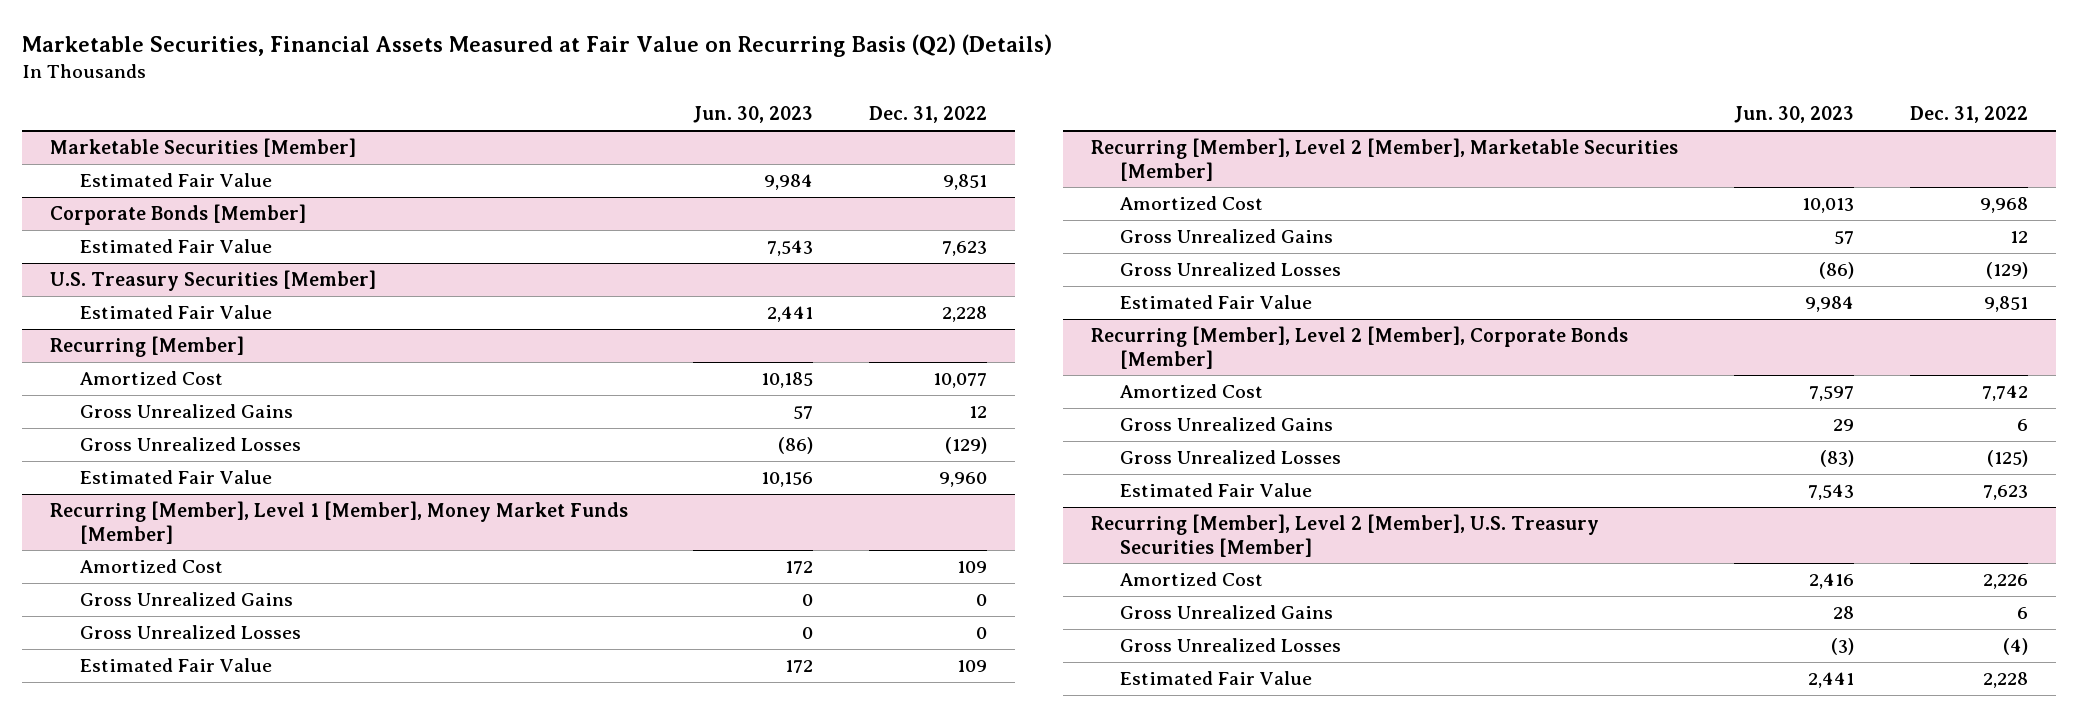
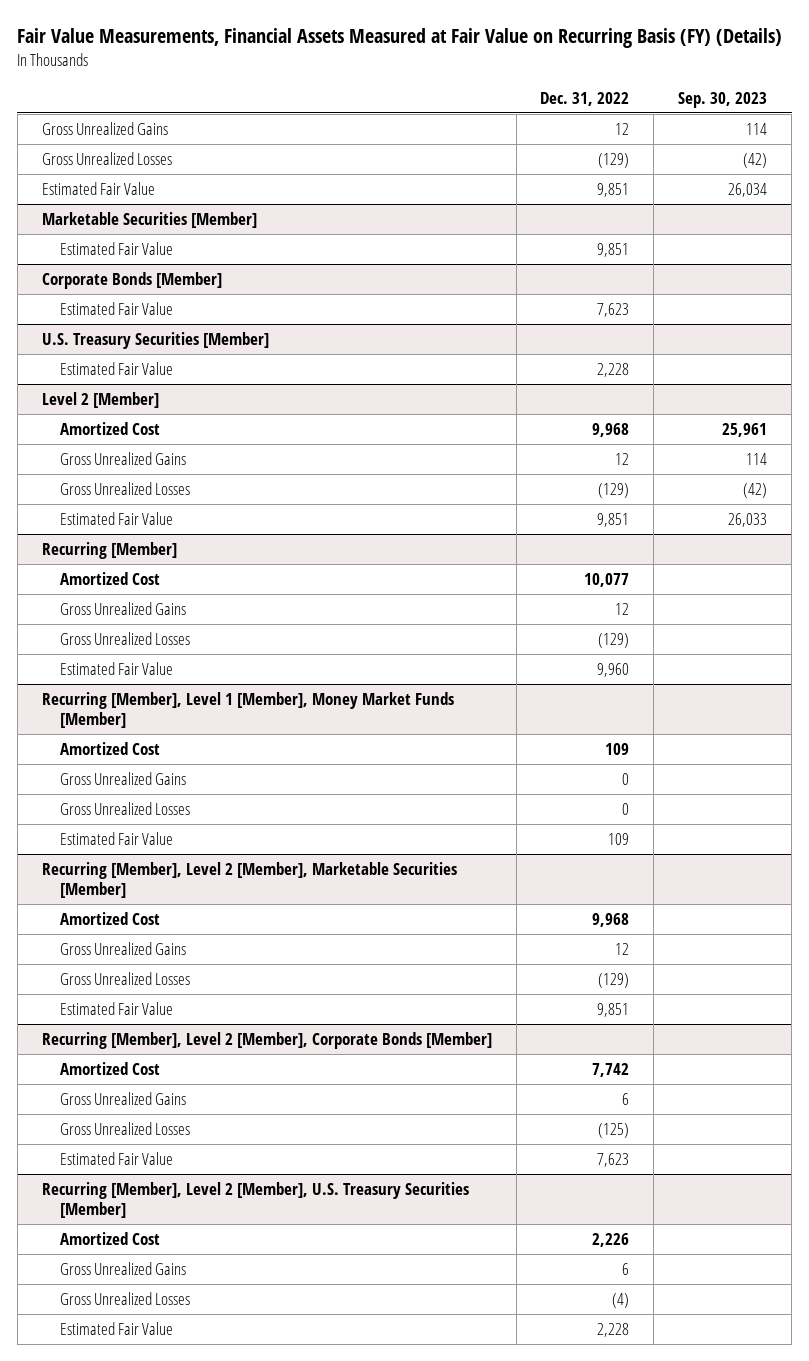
[22,34,1053,58] Marketable Securities, Financial Assets Measured at Fair Value on Recurring Basis (Q2) (Details) -> [17,28,783,49] Fair Value Measurements, Financial Assets Measured at Fair Value on Recurring Basis (FY) (Details)
[692,106,813,124] Jun. 30, 2023 -> none
none -> [678,92,768,109] Sep. 30, 2023
none -> [41,121,168,135] Gross Unrealized Gains
none -> [41,151,172,165] Gross Unrealized Losses
none -> [41,181,155,195] Estimated Fair Value
none -> [41,391,159,408] Level 2 [Member]
none -> [59,421,160,435] Amortized Cost
none -> [59,451,186,465] Gross Unrealized Gains
none -> [59,481,190,495] Gross Unrealized Losses
none -> [59,511,173,525] Estimated Fair Value

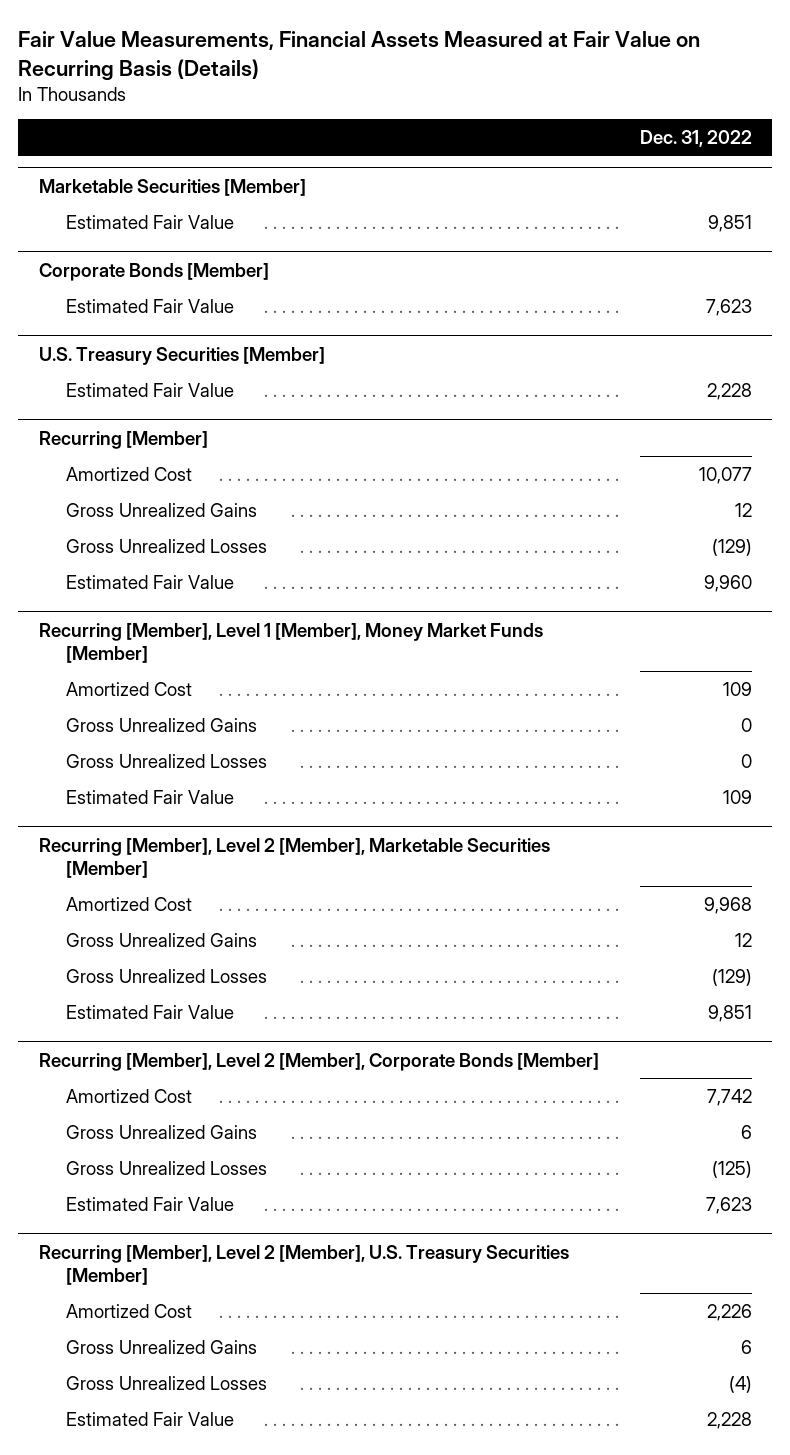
[17,28,783,49] Fair Value Measurements, Financial Assets Measured at Fair Value on Recurring Basis (FY) (Details) -> [18,30,701,81] Fair Value Measurements, Financial Assets Measured at Fair Value on Recurring Basis (Details)
[678,92,768,109] Sep. 30, 2023 -> none
[41,121,168,135] Gross Unrealized Gains -> none
[41,151,172,165] Gross Unrealized Losses -> none
[41,181,155,195] Estimated Fair Value -> none
[41,391,159,408] Level 2 [Member] -> none
[59,421,160,435] Amortized Cost -> none
[59,451,186,465] Gross Unrealized Gains -> none
[59,481,190,495] Gross Unrealized Losses -> none
[59,511,173,525] Estimated Fair Value -> none

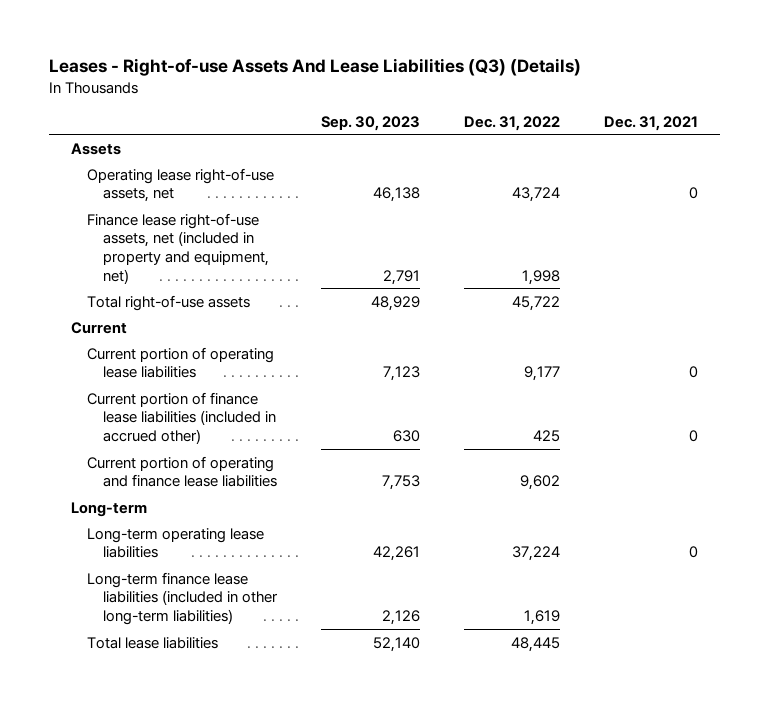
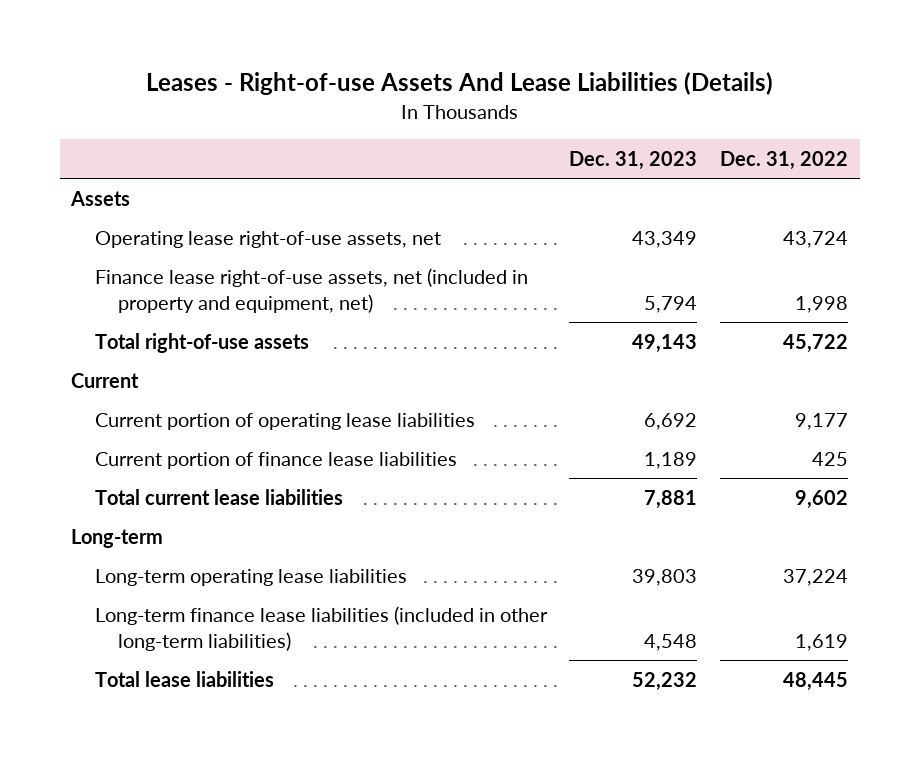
[48,58,581,77] Leases - Right-of-use Assets And Lease Liabilities (Q3) (Details) -> [145,72,773,96] Leases - Right-of-use Assets And Lease Liabilities (Details)
[321,115,421,131] Sep. 30, 2023 -> none
[604,115,699,131] Dec. 31, 2021 -> none
none -> [569,150,698,170] Dec. 31, 2023
[86,391,277,444] Current portion of finance lease liabilities (included in accrued other) -> [94,451,457,469] Current portion of finance lease liabilities
[86,455,278,488] Current portion of operating and finance lease liabilities -> [94,488,343,505] Total current lease liabilities

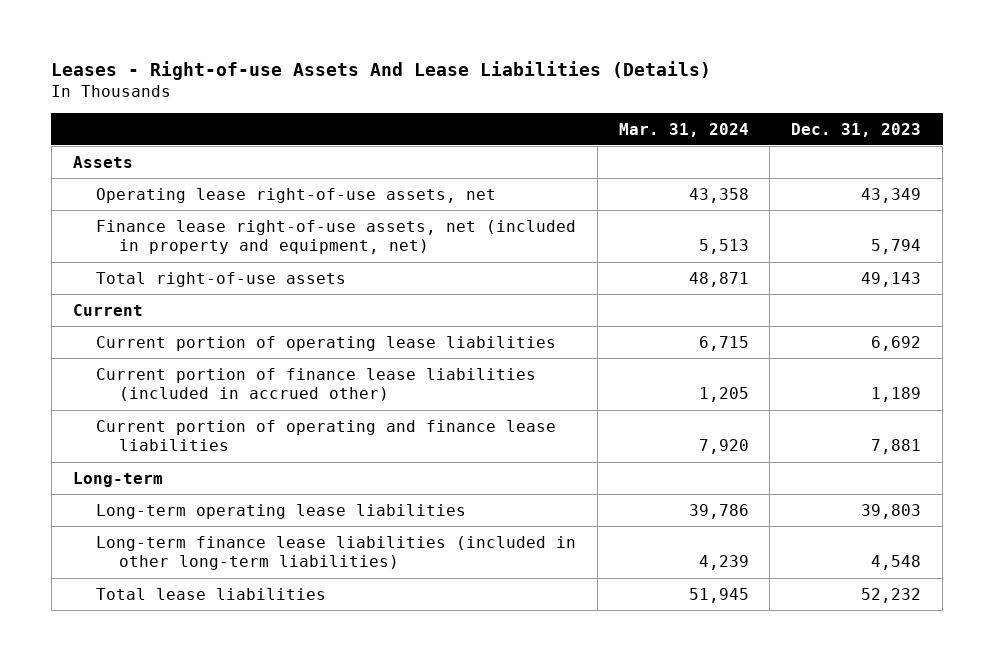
[720,150,849,170] Dec. 31, 2022 -> none
none -> [618,122,749,137] Mar. 31, 2024
[94,451,457,469] Current portion of finance lease liabilities -> [95,367,536,402] Current portion of finance lease liabilities (included in accrued other)
[94,488,343,505] Total current lease liabilities -> [95,419,556,452] Current portion of operating and finance lease liabilities

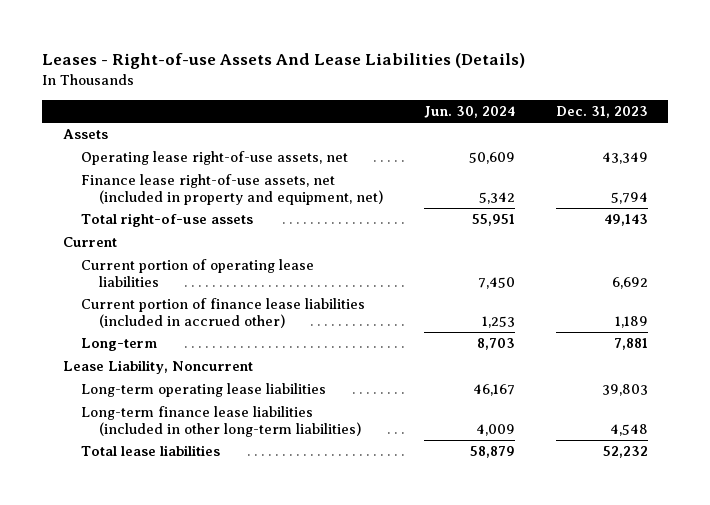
[618,122,749,137] Mar. 31, 2024 -> none
none -> [423,105,515,118] Jun. 30, 2024
[95,419,556,452] Current portion of operating and finance lease liabilities -> [81,338,158,352] Long-term
[72,471,163,487] Long-term -> [62,360,253,375] Lease Liability, Noncurrent

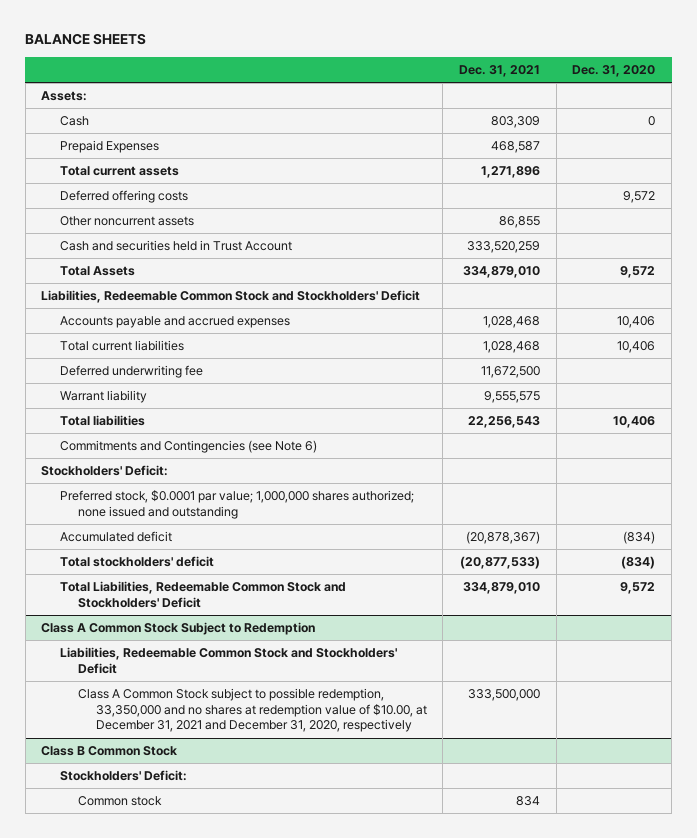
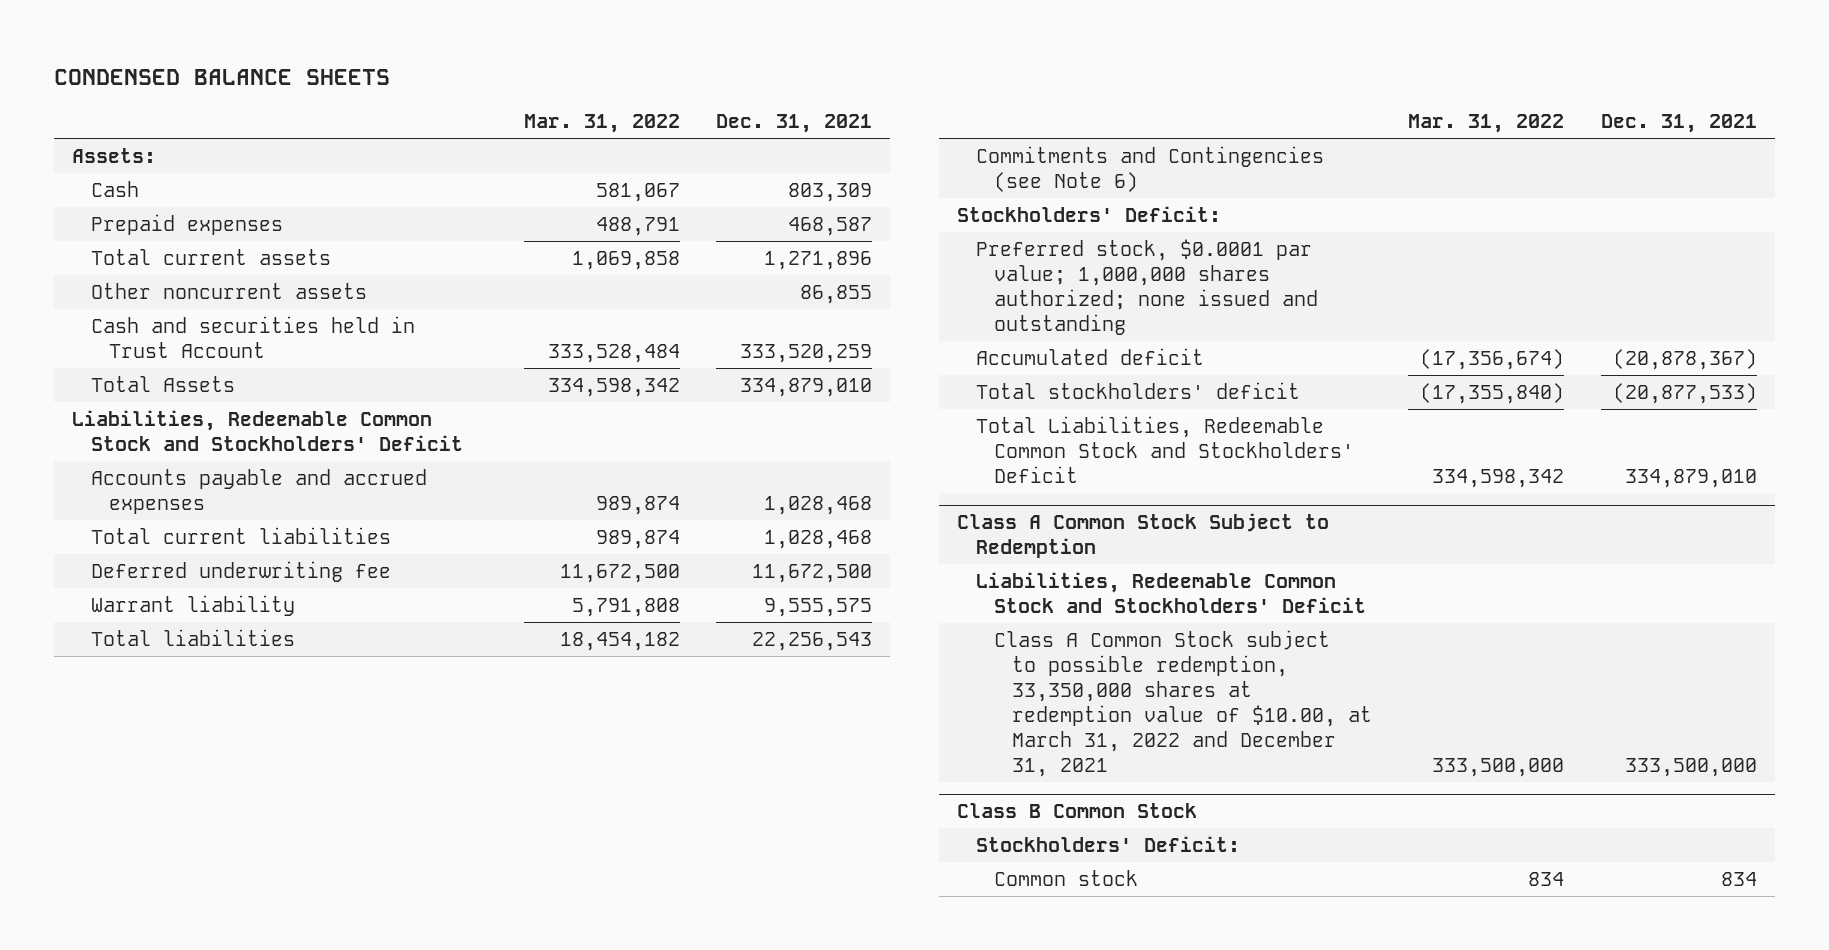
[25,33,147,46] BALANCE SHEETS -> [54,68,391,85] CONDENSED BALANCE SHEETS
[572,64,656,77] Dec. 31, 2020 -> none
none -> [523,114,680,134] Mar. 31, 2022
[59,140,159,154] Prepaid Expenses -> [90,213,283,235] Prepaid expenses
[59,190,188,204] Deferred offering costs -> none
[77,688,427,733] Class A Common Stock subject to possible redemption, 33,350,000 and no shares at redemption value of $10.00, at December 31, 2021 and December 31, 2020, respectively -> [993,629,1373,778] Class A Common Stock subject to possible redemption, 33,350,000 shares at redemption value of $10.00, at March 31, 2022 and December 31, 2021

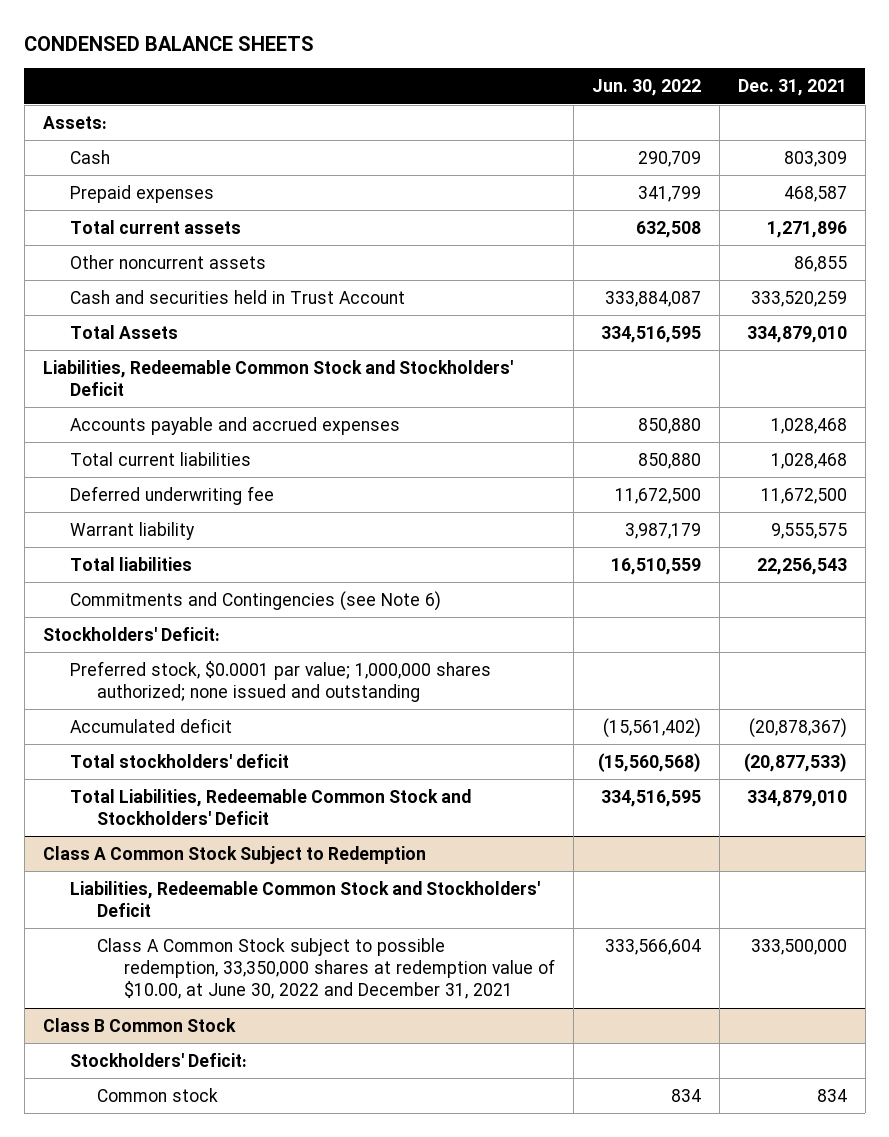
[523,114,680,134] Mar. 31, 2022 -> none
none -> [591,79,701,97] Jun. 30, 2022
[993,629,1373,778] Class A Common Stock subject to possible redemption, 33,350,000 shares at redemption value of $10.00, at March 31, 2022 and December 31, 2021 -> [96,937,556,1000] Class A Common Stock subject to possible redemption, 33,350,000 shares at redemption value of $10.00, at June 30, 2022 and December 31, 2021

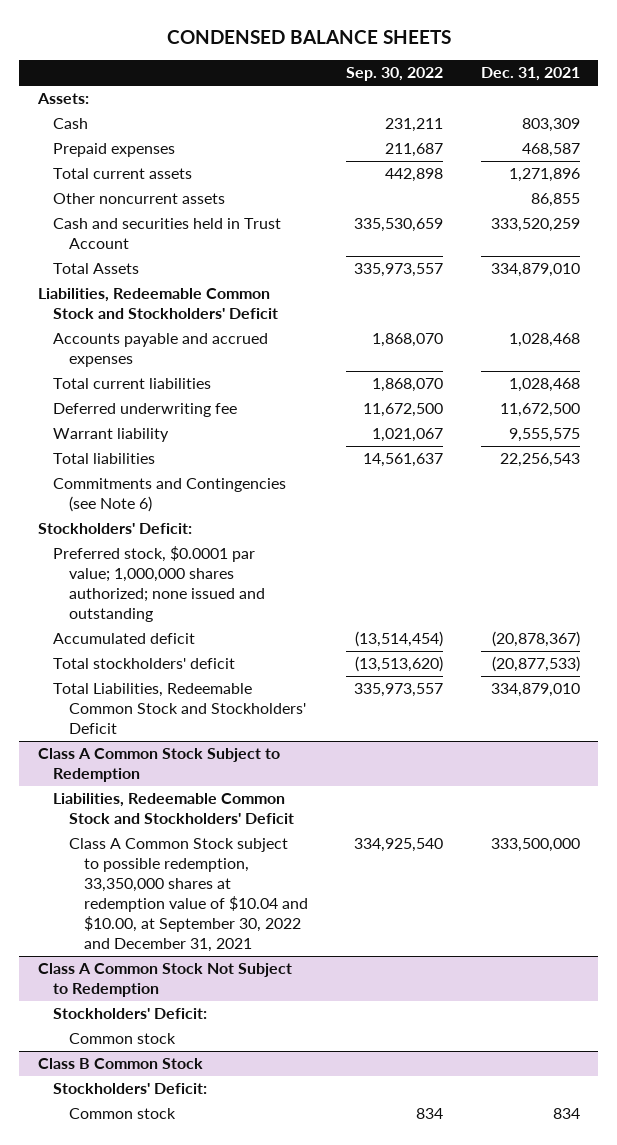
[591,79,701,97] Jun. 30, 2022 -> none
none -> [345,67,443,82] Sep. 30, 2022
[96,937,556,1000] Class A Common Stock subject to possible redemption, 33,350,000 shares at redemption value of $10.00, at June 30, 2022 and December 31, 2021 -> [68,838,309,952] Class A Common Stock subject to possible redemption, 33,350,000 shares at redemption value of $10.04 and $10.00, at September 30, 2022 and December 31, 2021
none -> [37,963,292,998] Class A Common Stock Not Subject to Redemption
none -> [53,1008,208,1020] Stockholders' Deficit:
none -> [68,1033,176,1045] Common stock

